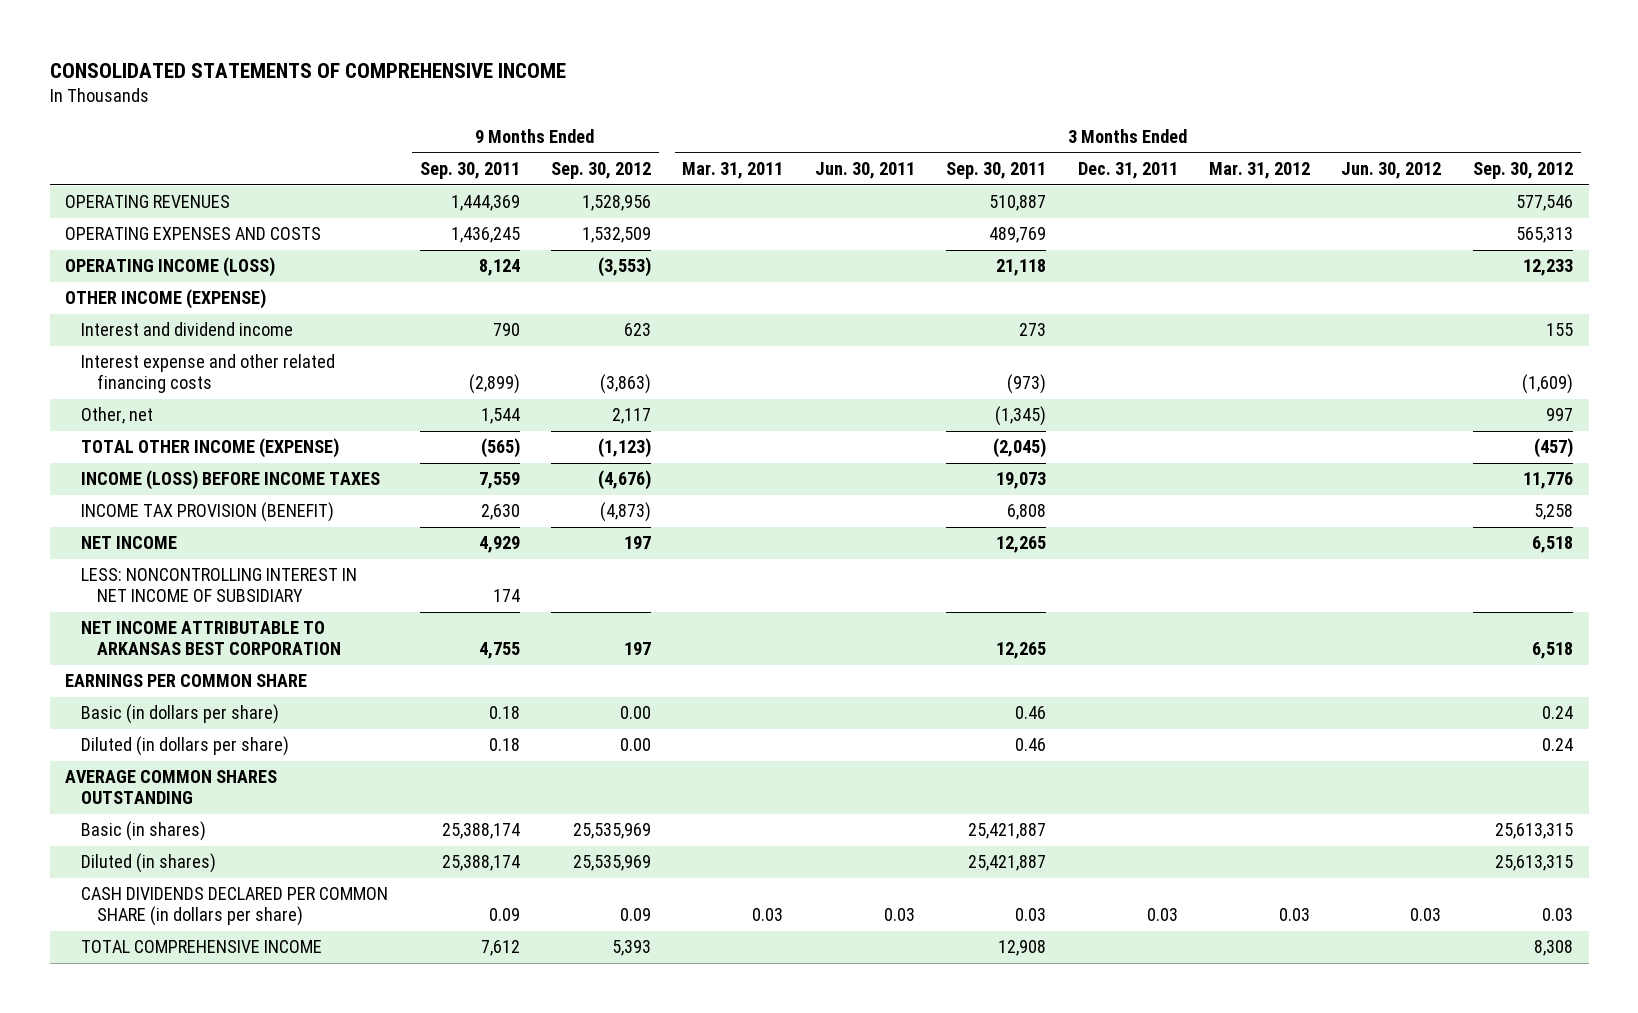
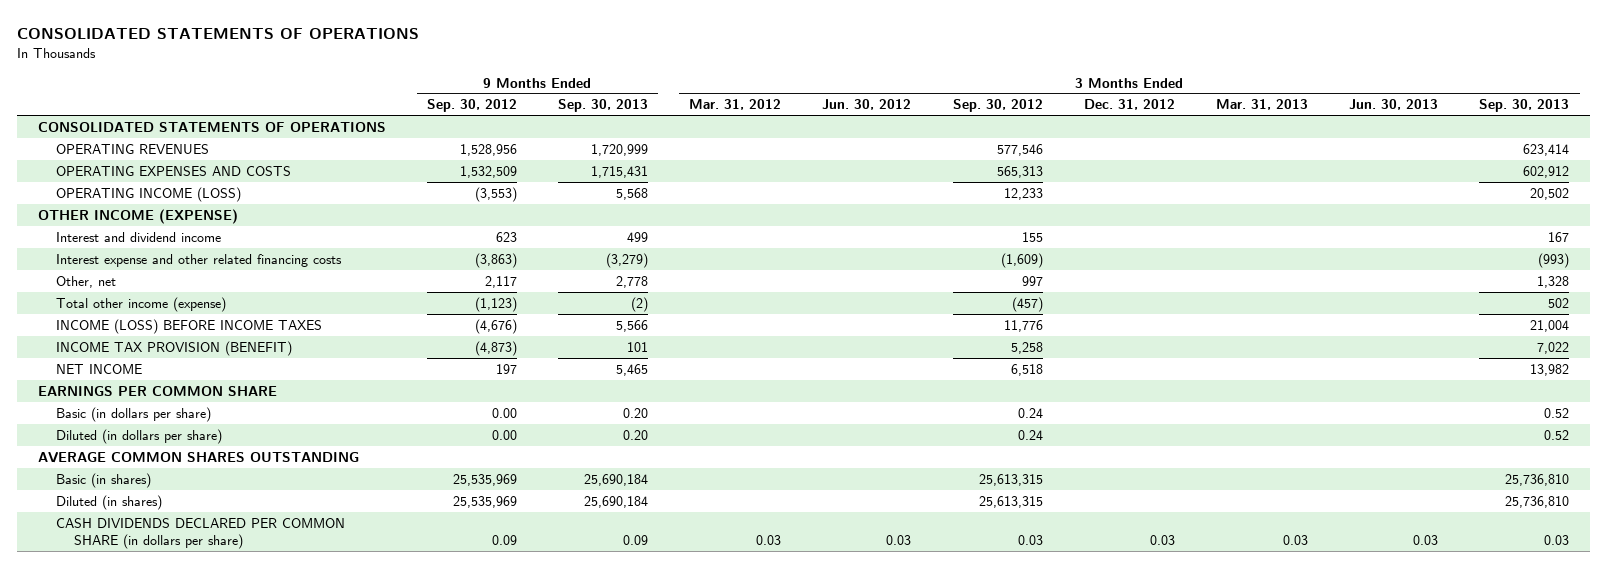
[49,62,566,78] CONSOLIDATED STATEMENTS OF COMPREHENSIVE INCOME -> [17,27,420,39] CONSOLIDATED STATEMENTS OF OPERATIONS
[419,162,520,180] Sep. 30, 2011 -> none
[682,162,784,180] Mar. 31, 2011 -> none
[814,162,915,180] Jun. 30, 2011 -> none
[946,162,1047,180] Sep. 30, 2011 -> none
[1077,162,1178,180] Dec. 31, 2011 -> none
none -> [558,99,649,113] Sep. 30, 2013
none -> [1083,99,1175,111] Dec. 31, 2012
none -> [1215,99,1308,111] Mar. 31, 2013
none -> [1349,99,1439,111] Jun. 30, 2013
none -> [1479,99,1570,113] Sep. 30, 2013
none -> [37,121,386,132] CONSOLIDATED STATEMENTS OF OPERATIONS
[81,438,340,459] TOTAL OTHER INCOME (EXPENSE) -> [55,296,226,312] Total other income (expense)
[81,568,358,603] LESS: NONCONTROLLING INTEREST IN NET INCOME OF SUBSIDIARY -> none
[81,621,342,656] NET INCOME ATTRIBUTABLE TO ARKANSAS BEST CORPORATION -> none
[81,940,323,954] TOTAL COMPREHENSIVE INCOME -> none

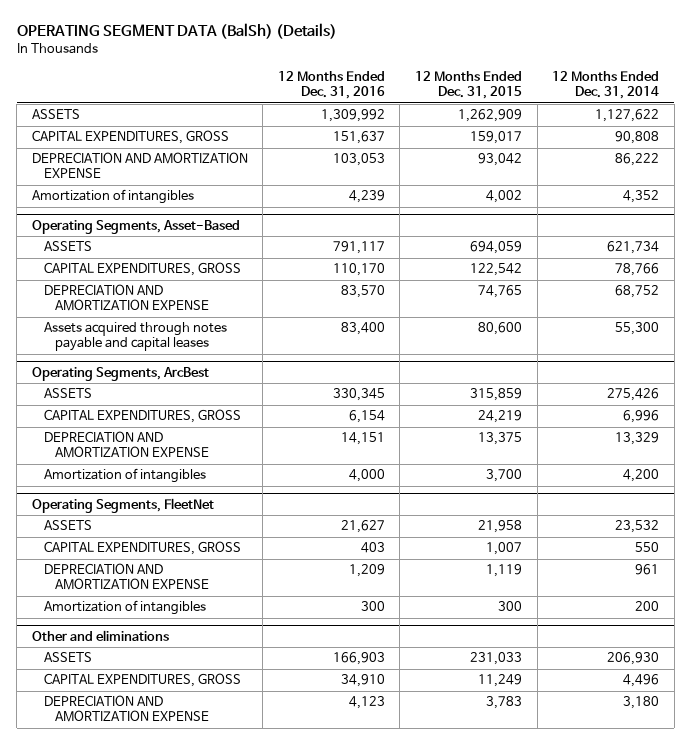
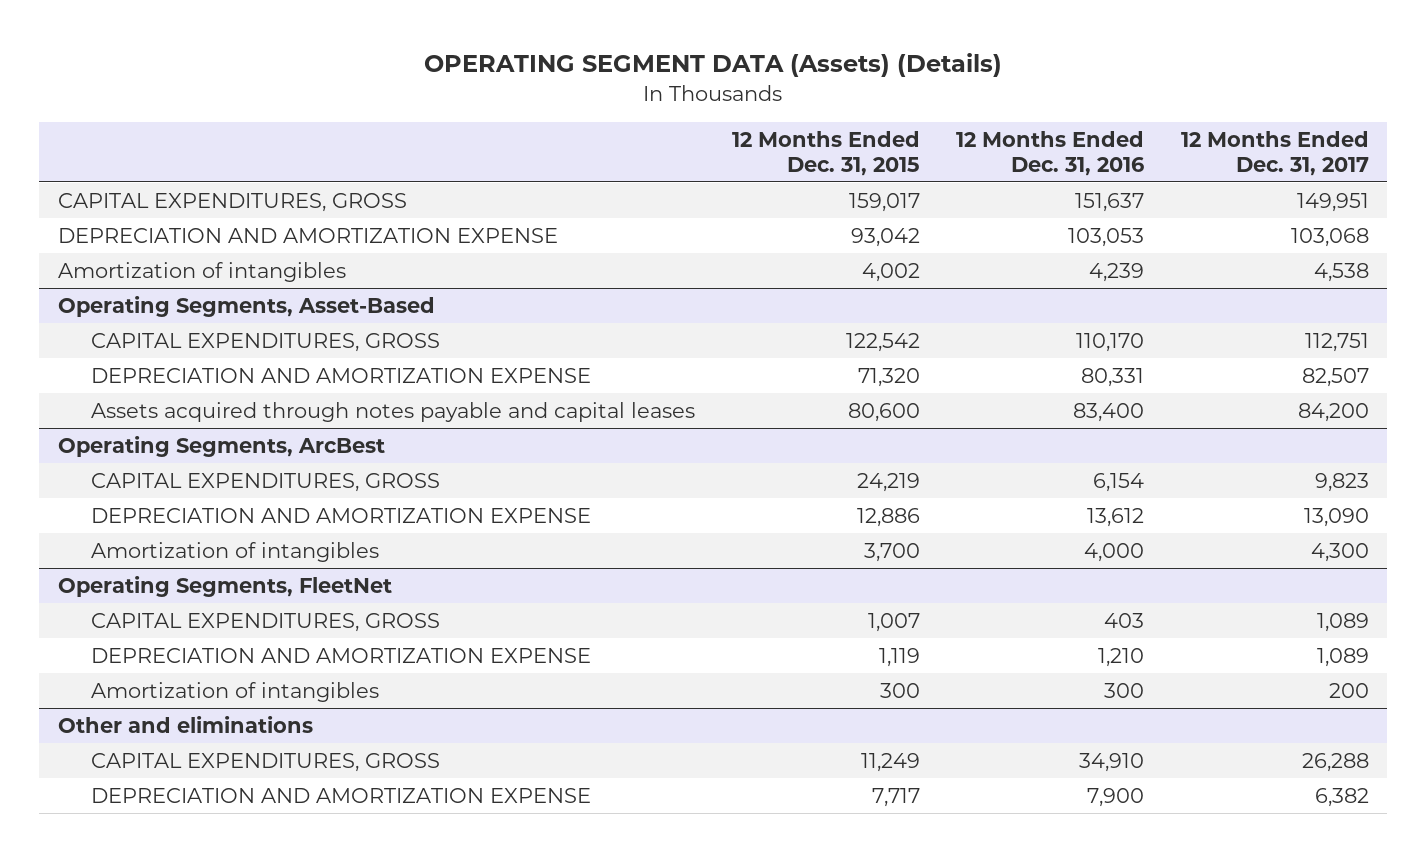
[16,23,337,40] OPERATING SEGMENT DATA (BalSh) (Details) -> [424,53,1003,78] OPERATING SEGMENT DATA (Assets) (Details)
[552,71,660,100] 12 Months Ended Dec. 31, 2014 -> none
none -> [1180,130,1369,176] 12 Months Ended Dec. 31, 2017
[31,109,80,120] ASSETS -> none
[43,241,92,252] ASSETS -> none
[340,285,385,299] 83,570 -> [1081,367,1145,387] 80,331
[478,285,523,299] 74,765 -> [857,367,920,387] 71,320
[43,388,92,399] ASSETS -> none
[340,432,385,446] 14,151 -> [1087,507,1145,527] 13,612
[478,432,523,446] 13,375 -> [856,507,920,527] 12,886
[43,520,92,531] ASSETS -> none
[348,564,385,578] 1,209 -> [1098,647,1145,667] 1,210
[43,652,92,663] ASSETS -> none
[348,696,385,710] 4,123 -> [1087,787,1145,807] 7,900
[486,696,523,710] 3,783 -> [871,787,920,807] 7,717

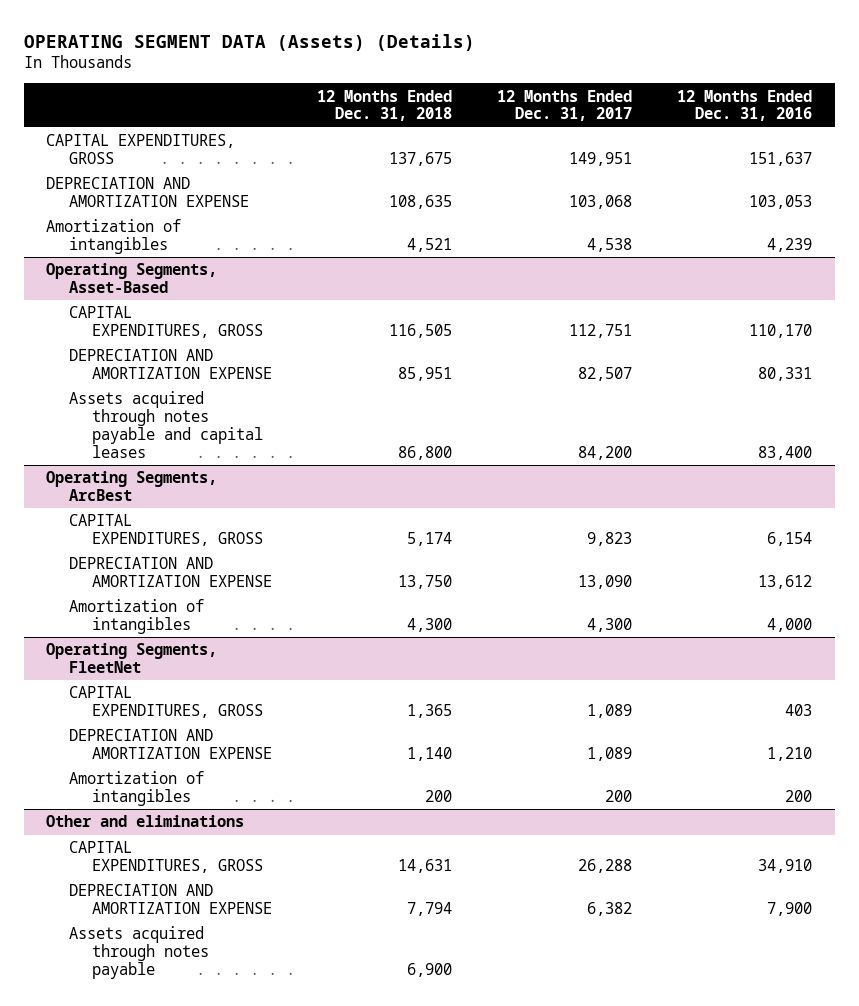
[731,130,920,176] 12 Months Ended Dec. 31, 2015 -> none
none -> [317,89,453,122] 12 Months Ended Dec. 31, 2018
[1104,682,1145,698] 300 -> [785,790,813,803] 200
none -> [69,926,210,979] Assets acquired through notes payable

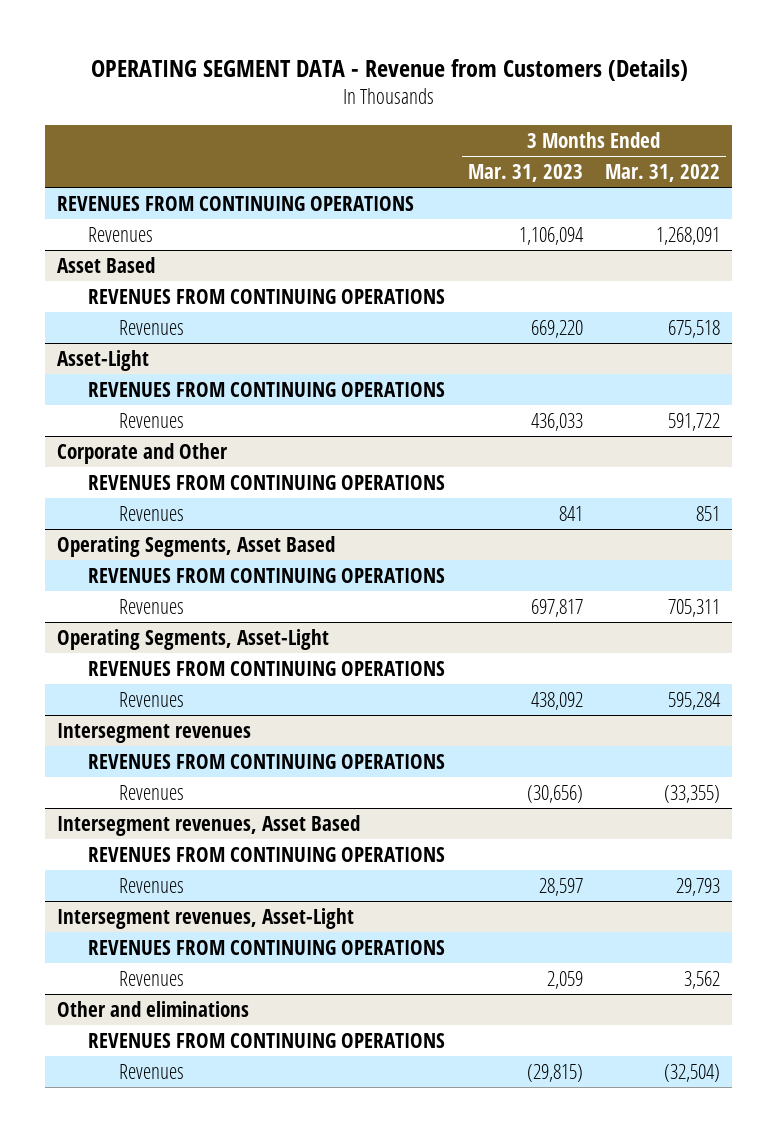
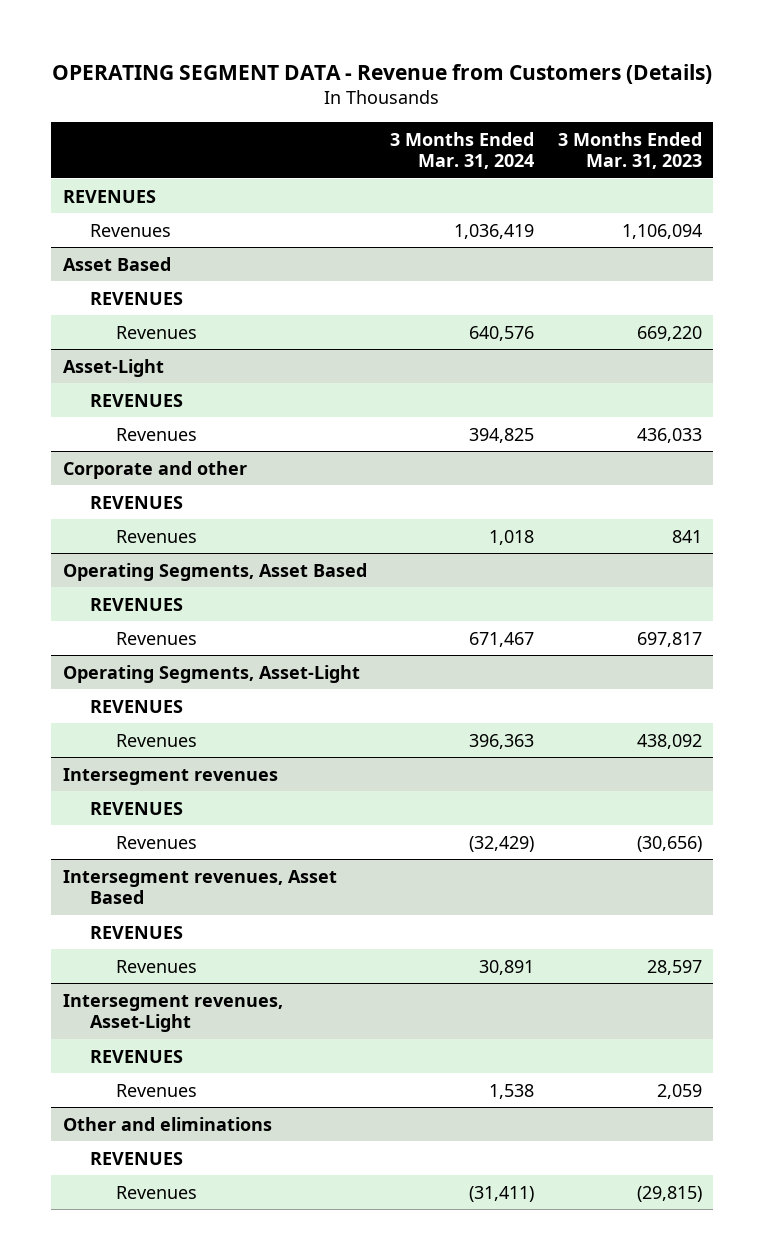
[605,164,721,183] Mar. 31, 2022 -> none
none -> [390,131,535,170] 3 Months Ended Mar. 31, 2024
[56,195,414,211] REVENUES FROM CONTINUING OPERATIONS -> [63,189,157,203] REVENUES
[87,288,445,304] REVENUES FROM CONTINUING OPERATIONS -> [89,291,183,305] REVENUES
[87,381,445,397] REVENUES FROM CONTINUING OPERATIONS -> [89,393,183,407] REVENUES
[56,442,228,464] Corporate and Other -> [63,460,248,479] Corporate and other
[87,474,445,490] REVENUES FROM CONTINUING OPERATIONS -> [89,495,183,509] REVENUES
[87,567,445,583] REVENUES FROM CONTINUING OPERATIONS -> [89,597,183,611] REVENUES
[87,660,445,676] REVENUES FROM CONTINUING OPERATIONS -> [89,699,183,713] REVENUES
[87,753,445,769] REVENUES FROM CONTINUING OPERATIONS -> [89,801,183,815] REVENUES
[87,846,445,862] REVENUES FROM CONTINUING OPERATIONS -> [89,925,183,939] REVENUES
[87,939,445,955] REVENUES FROM CONTINUING OPERATIONS -> [89,1049,183,1063] REVENUES
[87,1032,445,1048] REVENUES FROM CONTINUING OPERATIONS -> [89,1151,183,1165] REVENUES

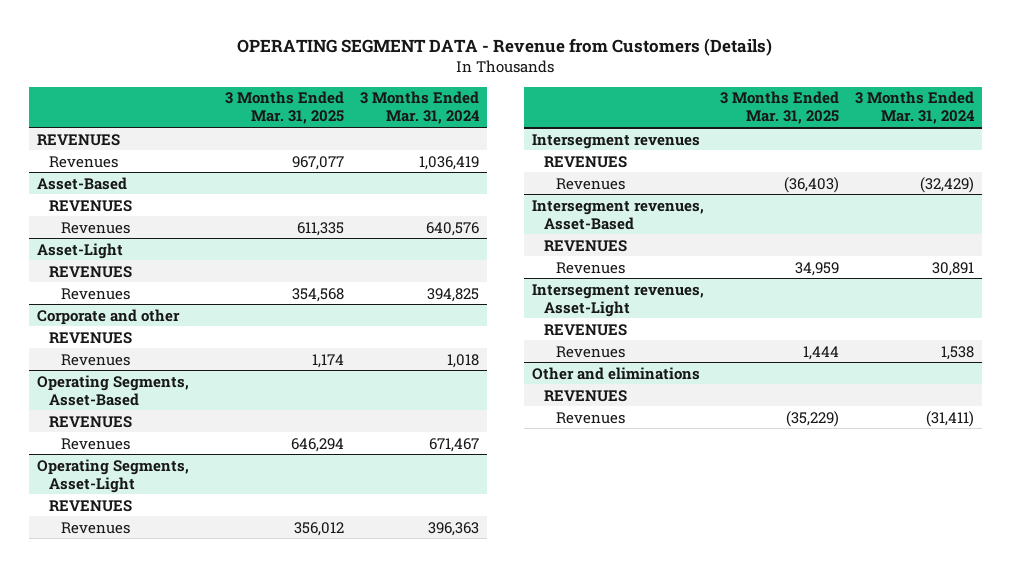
[557,131,702,170] 3 Months Ended Mar. 31, 2023 -> none
none -> [224,91,344,125] 3 Months Ended Mar. 31, 2025
[63,256,172,271] Asset Based -> [36,176,127,190] Asset-Based
[63,562,368,581] Operating Segments, Asset Based -> [36,374,189,406] Operating Segments, Asset-Based
[63,869,338,905] Intersegment revenues, Asset Based -> [531,199,704,230] Intersegment revenues, Asset-Based

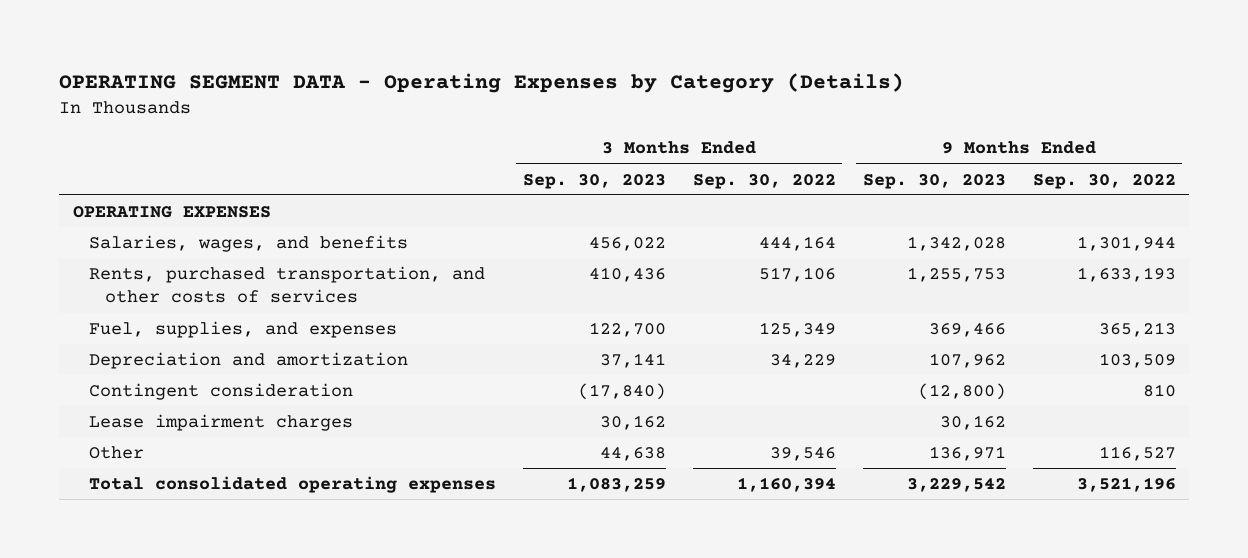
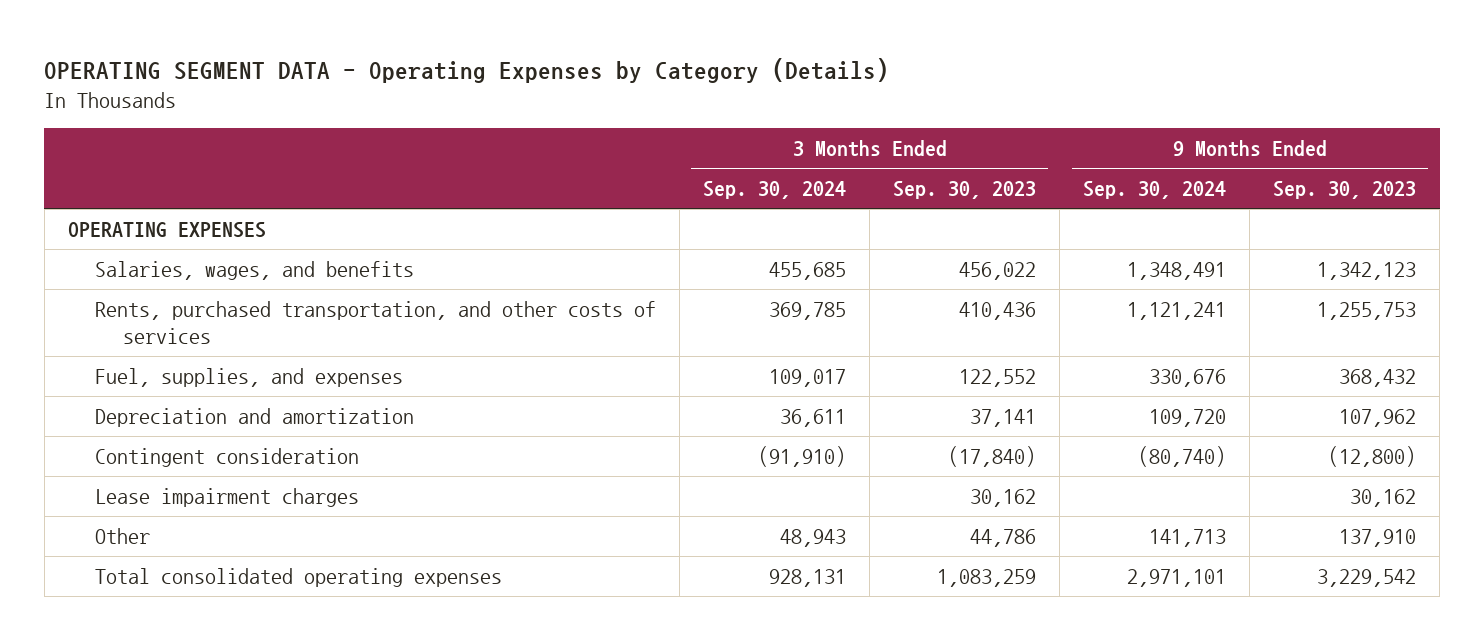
[692,173,836,189] Sep. 30, 2022 -> none
[1032,173,1176,189] Sep. 30, 2022 -> none
none -> [703,180,847,199] Sep. 30, 2024
none -> [1083,180,1227,199] Sep. 30, 2024
[906,236,1006,252] 1,342,028 -> [1317,261,1417,280] 1,342,123
[588,322,666,338] 122,700 -> [959,368,1037,387] 122,552
[928,323,1006,338] 369,466 -> [1339,368,1417,387] 368,432
[599,447,666,462] 44,638 -> [970,528,1037,547] 44,786
[928,446,1006,462] 136,971 -> [1339,528,1417,547] 137,910

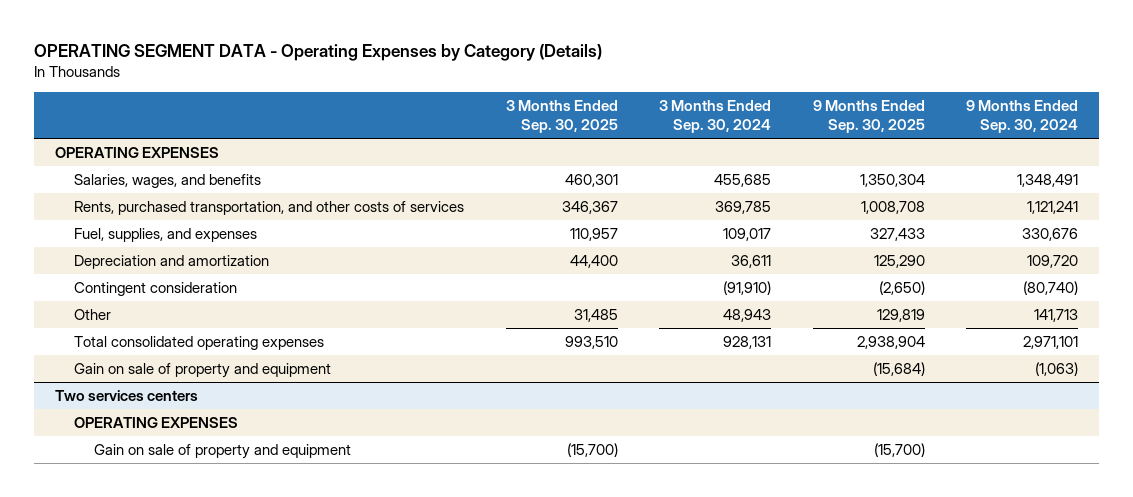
[893,180,1037,199] Sep. 30, 2023 -> none
[1273,180,1417,199] Sep. 30, 2023 -> none
none -> [505,100,618,133] 3 Months Ended Sep. 30, 2025
none -> [812,100,925,133] 9 Months Ended Sep. 30, 2025
[95,487,360,507] Lease impairment charges -> none
none -> [74,363,332,379] Gain on sale of property and equipment
none -> [54,390,198,402] Two services centers
none -> [74,417,239,429] OPERATING EXPENSES
none -> [94,444,352,460] Gain on sale of property and equipment

